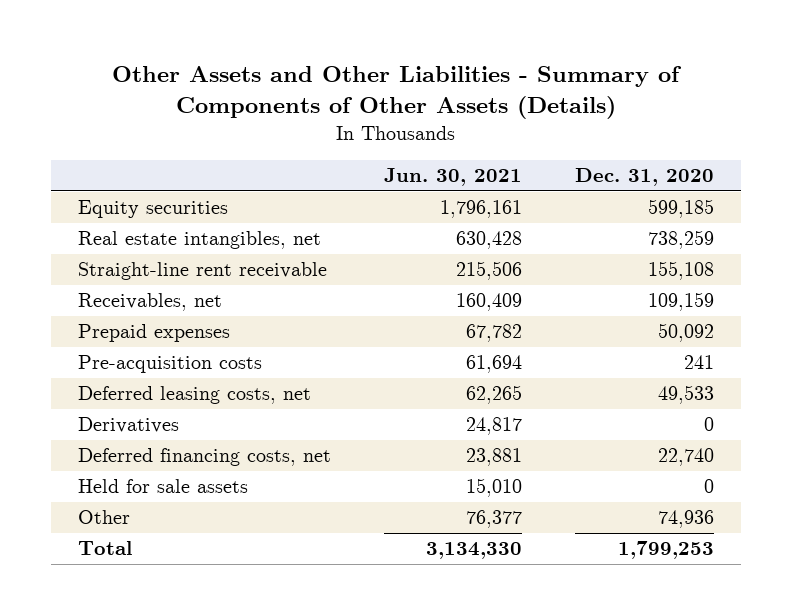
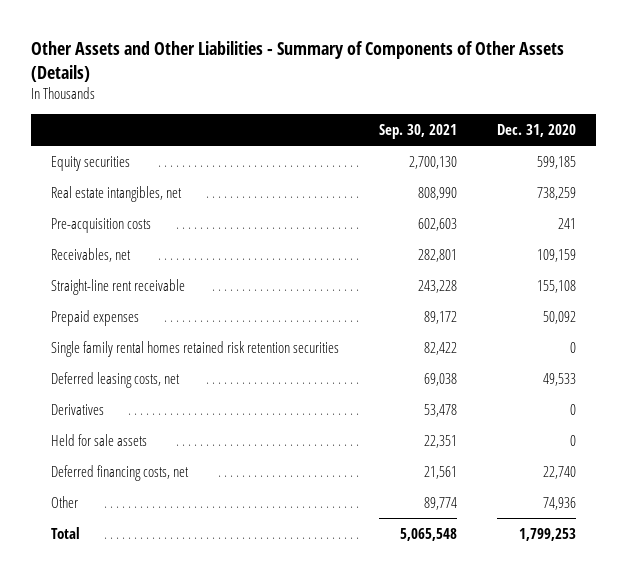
[383,168,522,187] Jun. 30, 2021 -> none
none -> [378,124,457,140] Sep. 30, 2021
[77,355,262,374] Pre-acquisition costs -> [51,217,152,233] Pre-acquisition costs
[77,262,327,281] Straight-line rent receivable -> [51,278,186,295] Straight-line rent receivable
none -> [51,340,340,357] Single family rental homes retained risk retention securities
[77,448,331,467] Deferred financing costs, net -> [51,464,190,481] Deferred financing costs, net

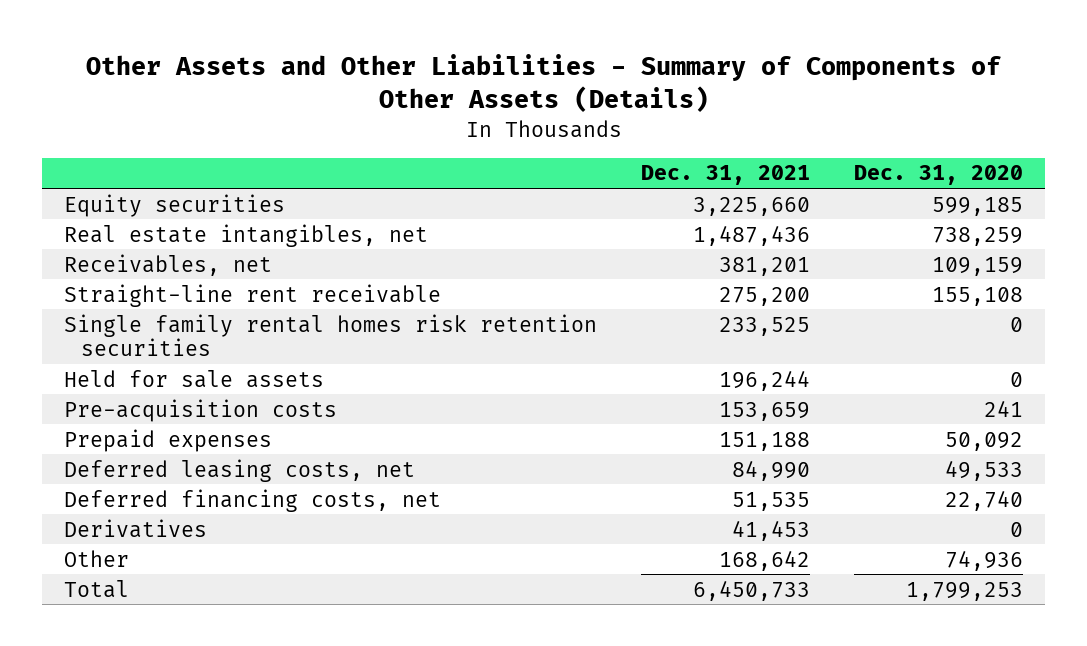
[378,124,457,140] Sep. 30, 2021 -> none
none -> [641,165,811,186] Dec. 31, 2021
none -> [64,313,598,357] Single family rental homes risk retention securities
[51,433,148,446] Held for sale assets -> [64,369,325,388] Held for sale assets
[51,217,152,233] Pre-acquisition costs -> [64,398,338,422] Pre-acquisition costs
[51,340,340,357] Single family rental homes retained risk retention securities -> none
[51,403,105,415] Derivatives -> [64,518,208,538] Derivatives

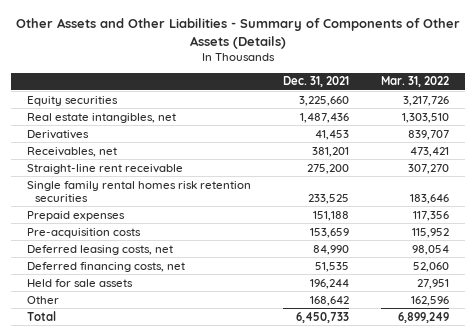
[854,165,1024,186] Dec. 31, 2020 -> none
none -> [380,76,449,88] Mar. 31, 2022
[64,518,208,538] Derivatives -> [26,129,89,139] Derivatives
[64,398,338,422] Pre-acquisition costs -> [26,227,141,238] Pre-acquisition costs
[64,369,325,388] Held for sale assets -> [26,278,133,287] Held for sale assets

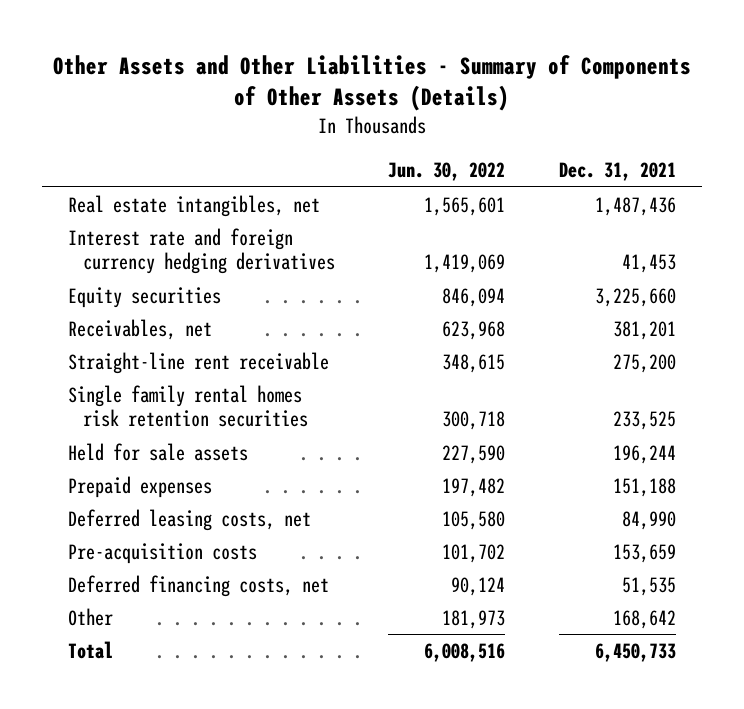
[380,76,449,88] Mar. 31, 2022 -> none
none -> [388,162,506,182] Jun. 30, 2022
[26,129,89,139] Derivatives -> [68,227,336,275] Interest rate and foreign currency hedging derivatives
[26,95,118,106] Equity securities -> [68,286,222,308] Equity securities
[26,278,133,287] Held for sale assets -> [68,442,249,461] Held for sale assets
[26,227,141,238] Pre-acquisition costs -> [68,542,258,564] Pre-acquisition costs

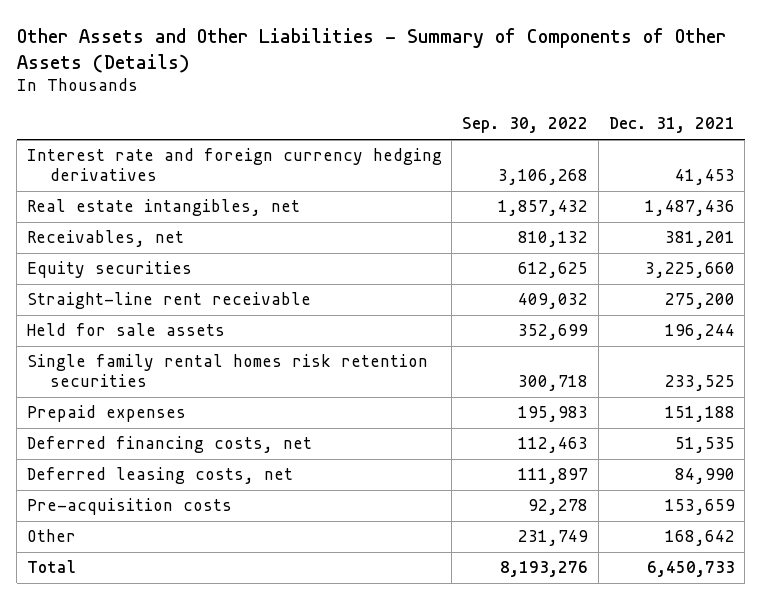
[388,162,506,182] Jun. 30, 2022 -> none
none -> [462,117,589,134] Sep. 30, 2022
[68,194,321,217] Real estate intangibles, net -> [26,199,300,217] Real estate intangibles, net
[68,286,222,308] Equity securities -> [26,261,192,279] Equity securities
[68,384,309,428] Single family rental homes risk retention securities -> [26,354,428,387] Single family rental homes risk retention securities
[68,574,330,597] Deferred financing costs, net -> [26,436,312,454] Deferred financing costs, net

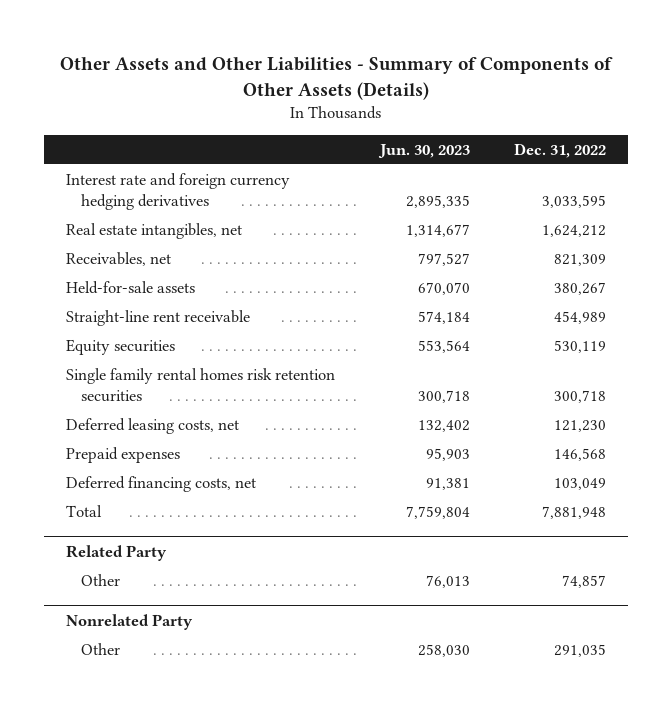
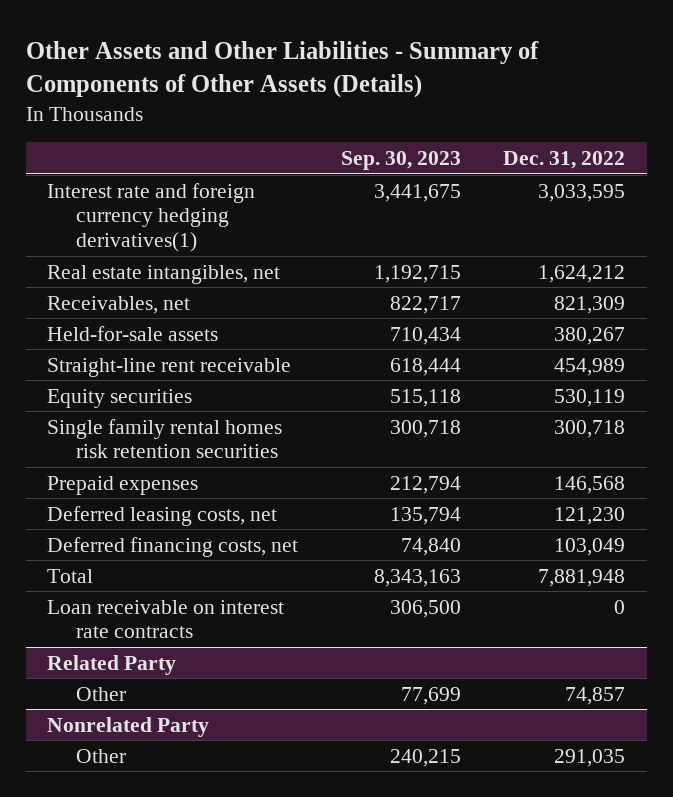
[377,143,470,158] Jun. 30, 2023 -> none
none -> [340,150,461,170] Sep. 30, 2023
[66,172,291,211] Interest rate and foreign currency hedging derivatives -> [47,182,256,253] Interest rate and foreign currency hedging derivatives(1)
[66,417,240,434] Deferred leasing costs, net -> [47,505,278,526] Deferred leasing costs, net
none -> [47,599,285,639] Loan receivable on interest rate contracts

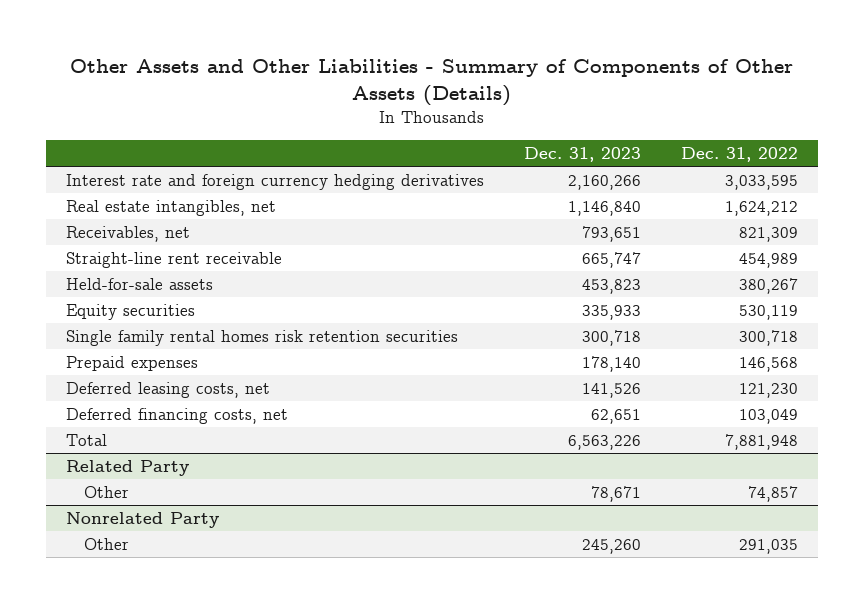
[340,150,461,170] Sep. 30, 2023 -> none
none -> [524,147,642,163] Dec. 31, 2023
[47,182,256,253] Interest rate and foreign currency hedging derivatives(1) -> [66,174,485,191] Interest rate and foreign currency hedging derivatives
[47,325,219,341] Held-for-sale assets -> [66,278,214,291] Held-for-sale assets
[47,599,285,639] Loan receivable on interest rate contracts -> none

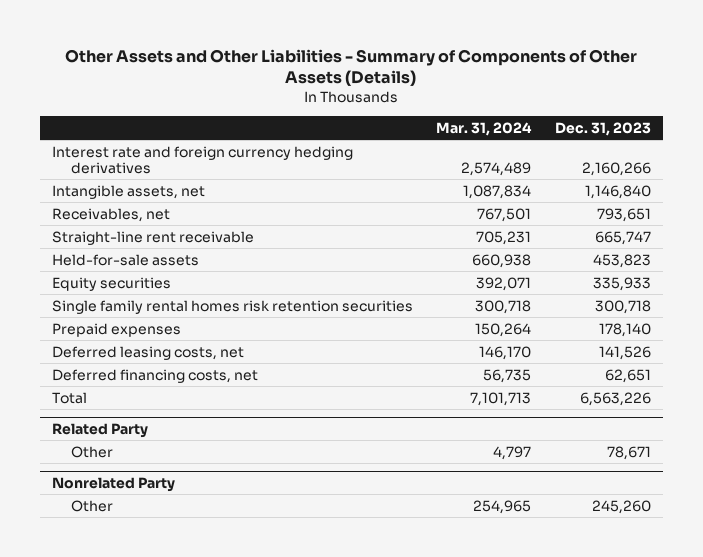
[680,147,798,163] Dec. 31, 2022 -> none
none -> [436,121,533,136] Mar. 31, 2024
[66,200,277,217] Real estate intangibles, net -> [51,184,205,199] Intangible assets, net

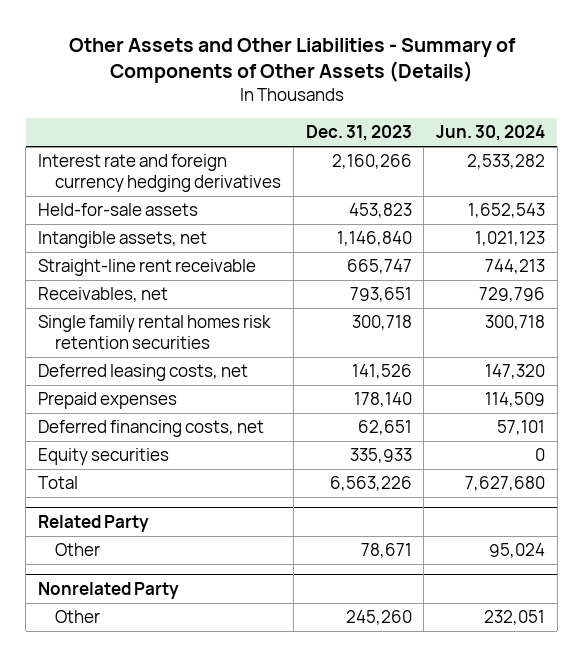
[436,121,533,136] Mar. 31, 2024 -> none
none -> [436,125,546,142] Jun. 30, 2024
[51,253,199,266] Held-for-sale assets -> [38,203,199,217] Held-for-sale assets
[51,207,170,222] Receivables, net -> [38,287,169,303] Receivables, net
[51,322,181,337] Prepaid expenses -> [38,392,178,410] Prepaid expenses
[51,276,171,291] Equity securities -> [38,448,170,466] Equity securities

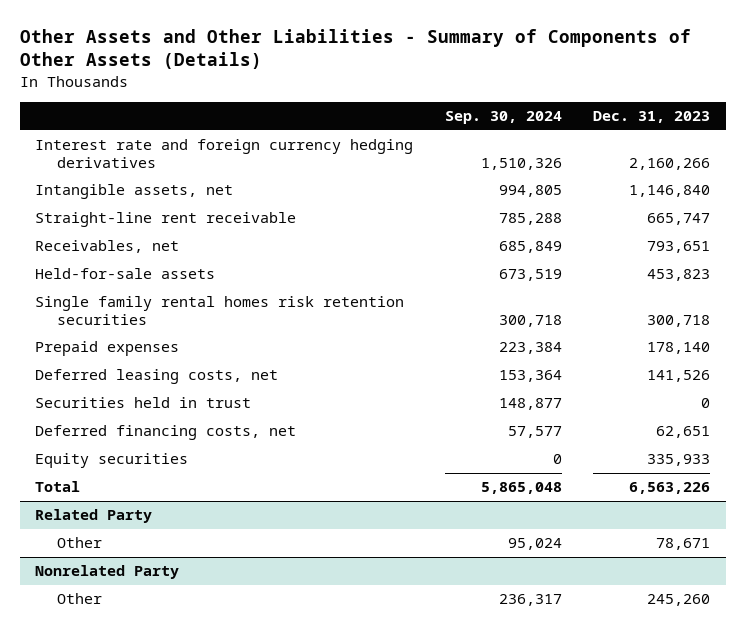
[436,125,546,142] Jun. 30, 2024 -> none
none -> [444,111,562,125] Sep. 30, 2024
[38,203,199,217] Held-for-sale assets -> [35,268,216,280] Held-for-sale assets
[38,364,249,382] Deferred leasing costs, net -> [35,369,279,385] Deferred leasing costs, net
none -> [35,397,252,409] Securities held in trust

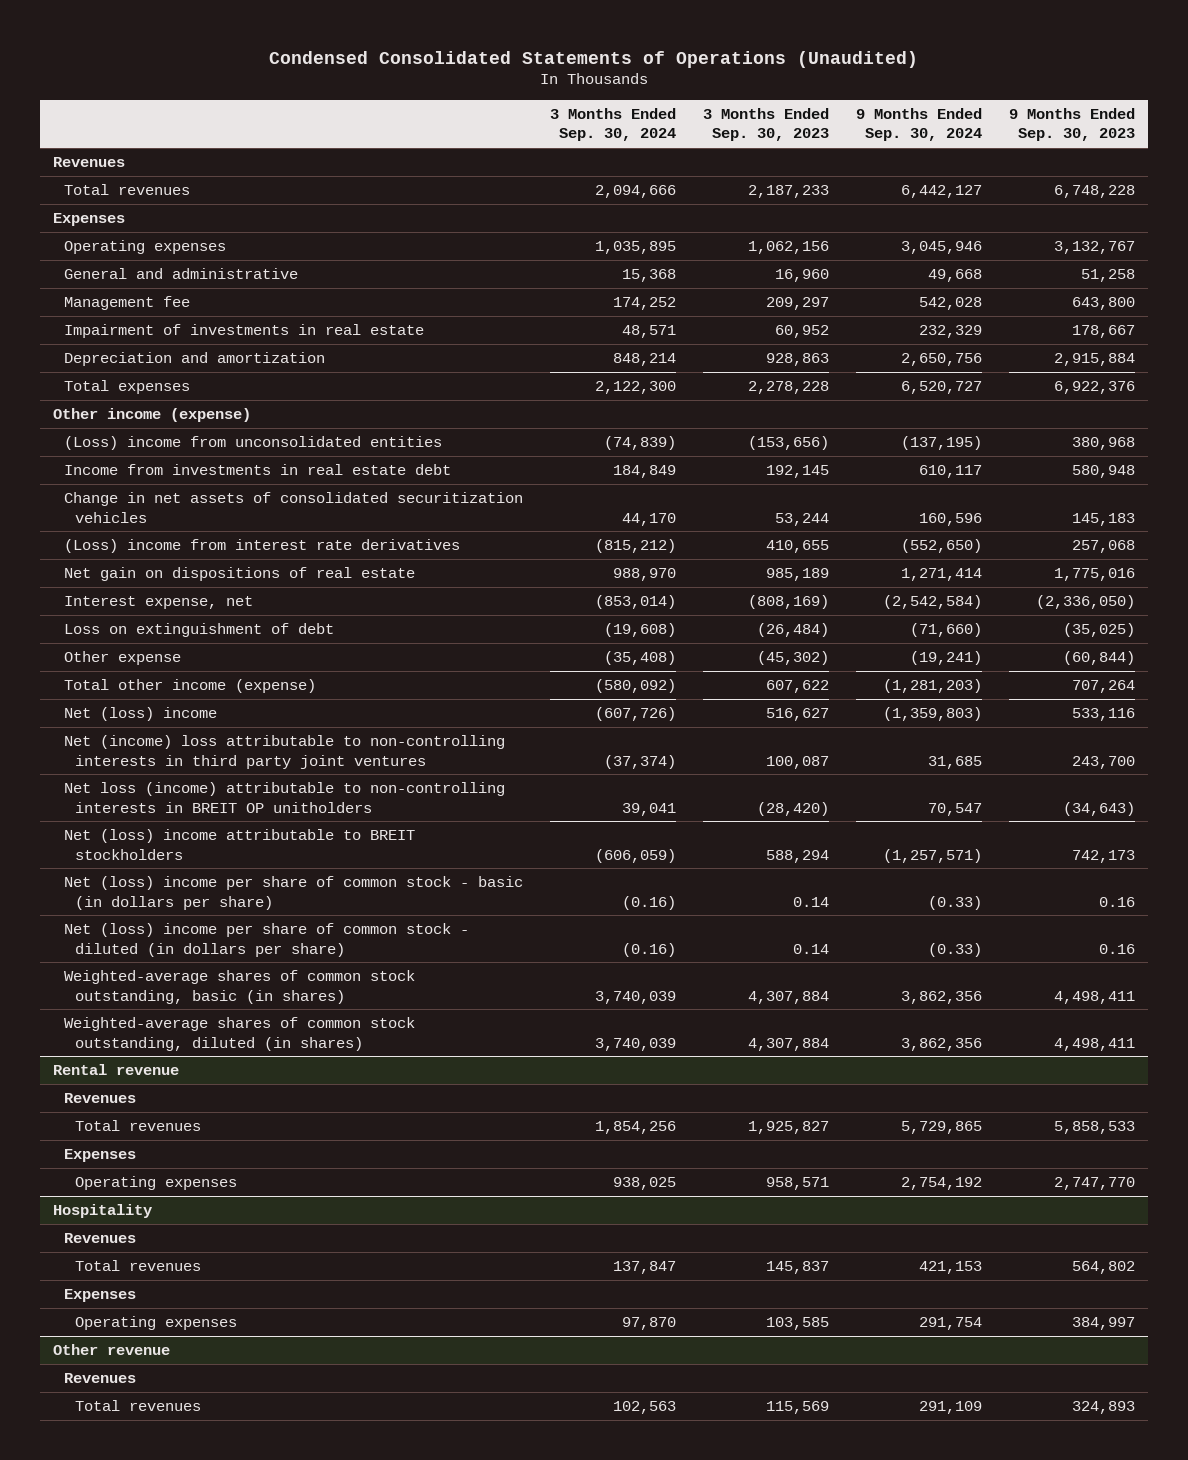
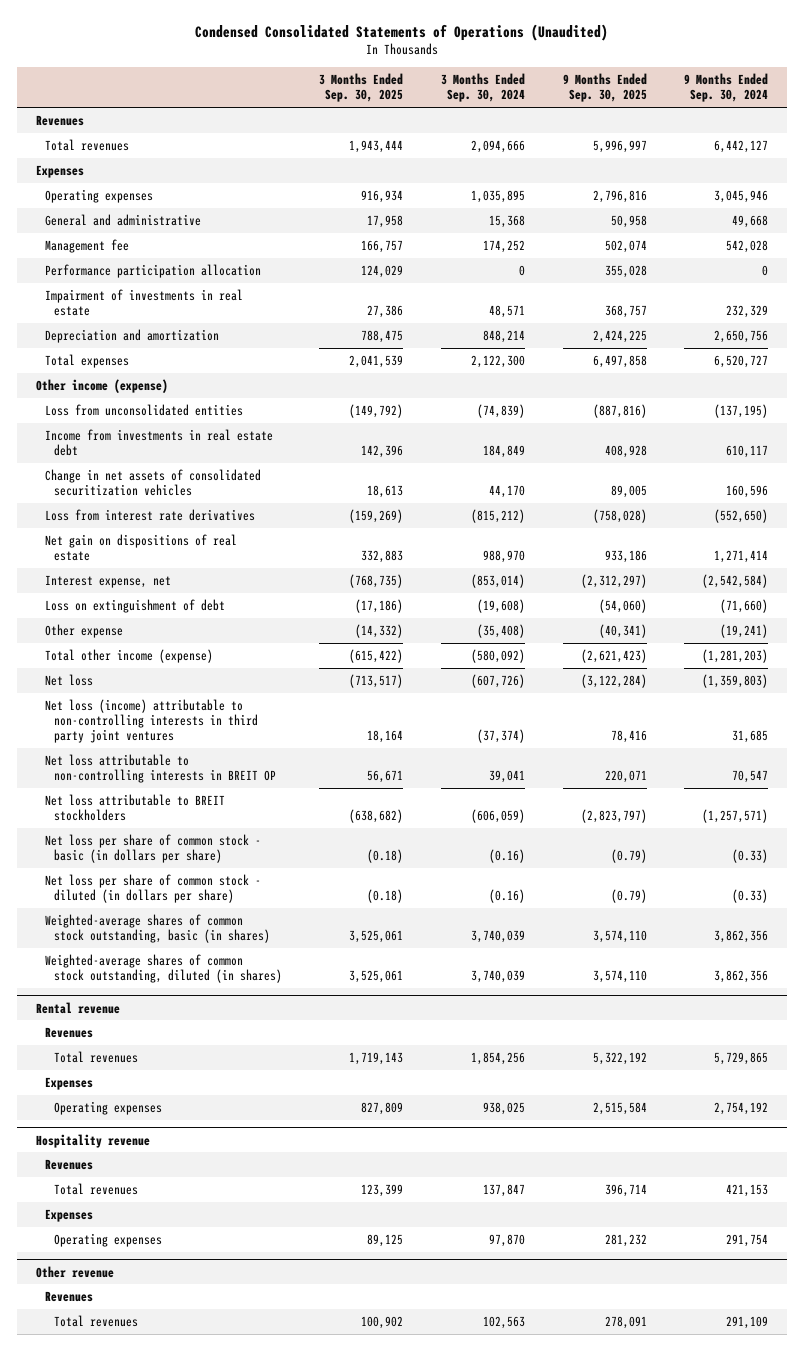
[702,107,829,142] 3 Months Ended Sep. 30, 2023 -> none
[1008,107,1135,142] 9 Months Ended Sep. 30, 2023 -> none
none -> [319,73,404,103] 3 Months Ended Sep. 30, 2025
none -> [562,73,647,103] 9 Months Ended Sep. 30, 2025
none -> [44,263,261,278] Performance participation allocation
[63,435,442,450] (Loss) income from unconsolidated entities -> [44,403,243,416] Loss from unconsolidated entities
[63,538,460,553] (Loss) income from interest rate derivatives -> [44,508,255,521] Loss from interest rate derivatives
[63,706,217,721] Net (loss) income -> [44,673,93,686] Net loss
[63,734,505,769] Net (income) loss attributable to non-controlling interests in third party joint ventures -> [44,698,258,744] Net loss (income) attributable to non-controlling interests in third party joint ventures
[63,781,505,813] Net loss (income) attributable to non-controlling interests in BREIT OP unitholders -> [44,753,276,784] Net loss attributable to non-controlling interests in BREIT OP
[63,828,415,860] Net (loss) income attributable to BREIT stockholders -> [44,793,225,822] Net loss attributable to BREIT stockholders
[63,875,523,910] Net (loss) income per share of common stock - basic (in dollars per share) -> [44,833,261,864] Net loss per share of common stock - basic (in dollars per share)
[63,922,469,957] Net (loss) income per share of common stock - diluted (in dollars per share) -> [44,873,261,904] Net loss per share of common stock - diluted (in dollars per share)
[53,1203,153,1218] Hospitality -> [35,1133,150,1148] Hospitality revenue

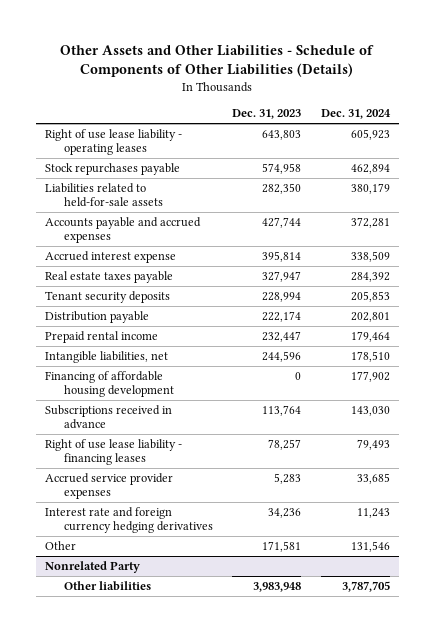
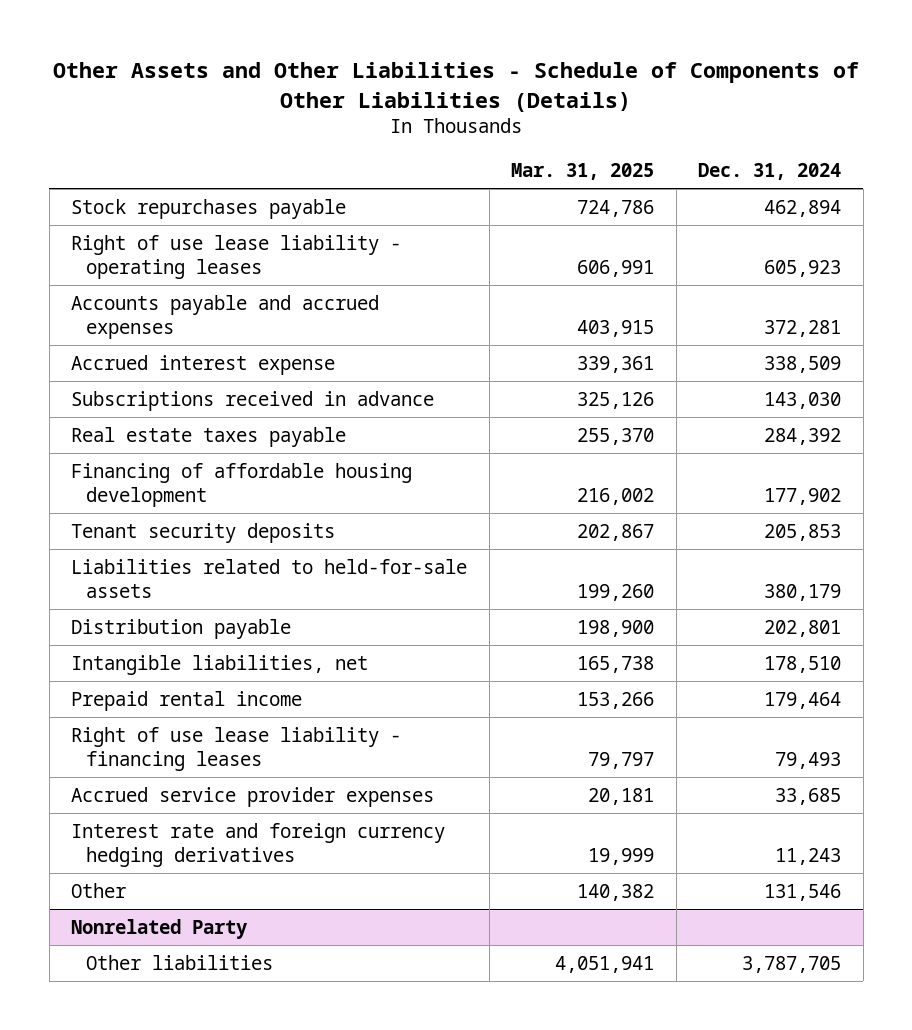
[232,109,302,120] Dec. 31, 2023 -> none
none -> [511,162,655,180] Mar. 31, 2025
[45,128,183,156] Right of use lease liability - operating leases -> [71,234,402,279] Right of use lease liability - operating leases
[45,404,173,430] Subscriptions received in advance -> [71,390,435,411] Subscriptions received in advance
[45,370,174,398] Financing of affordable housing development -> [71,462,413,507] Financing of affordable housing development
[45,182,163,208] Liabilities related to held-for-sale assets -> [71,558,468,598] Liabilities related to held-for-sale assets
[45,330,159,343] Prepaid rental income -> [71,690,303,711] Prepaid rental income

